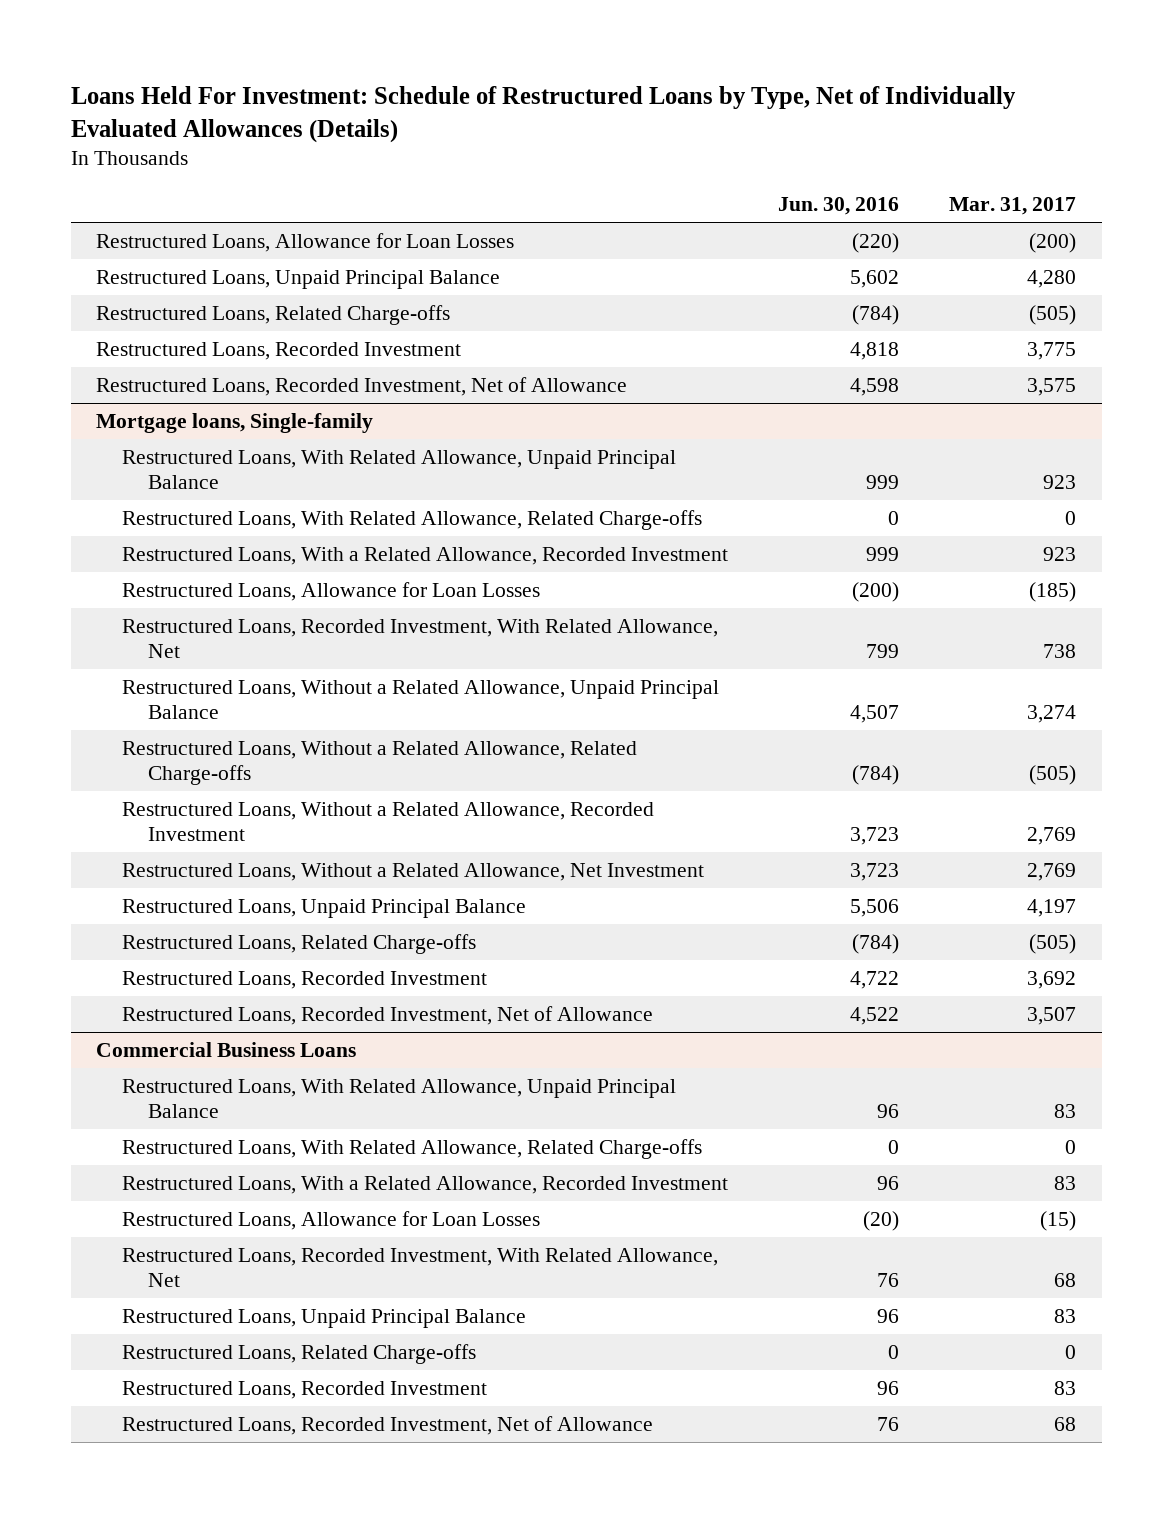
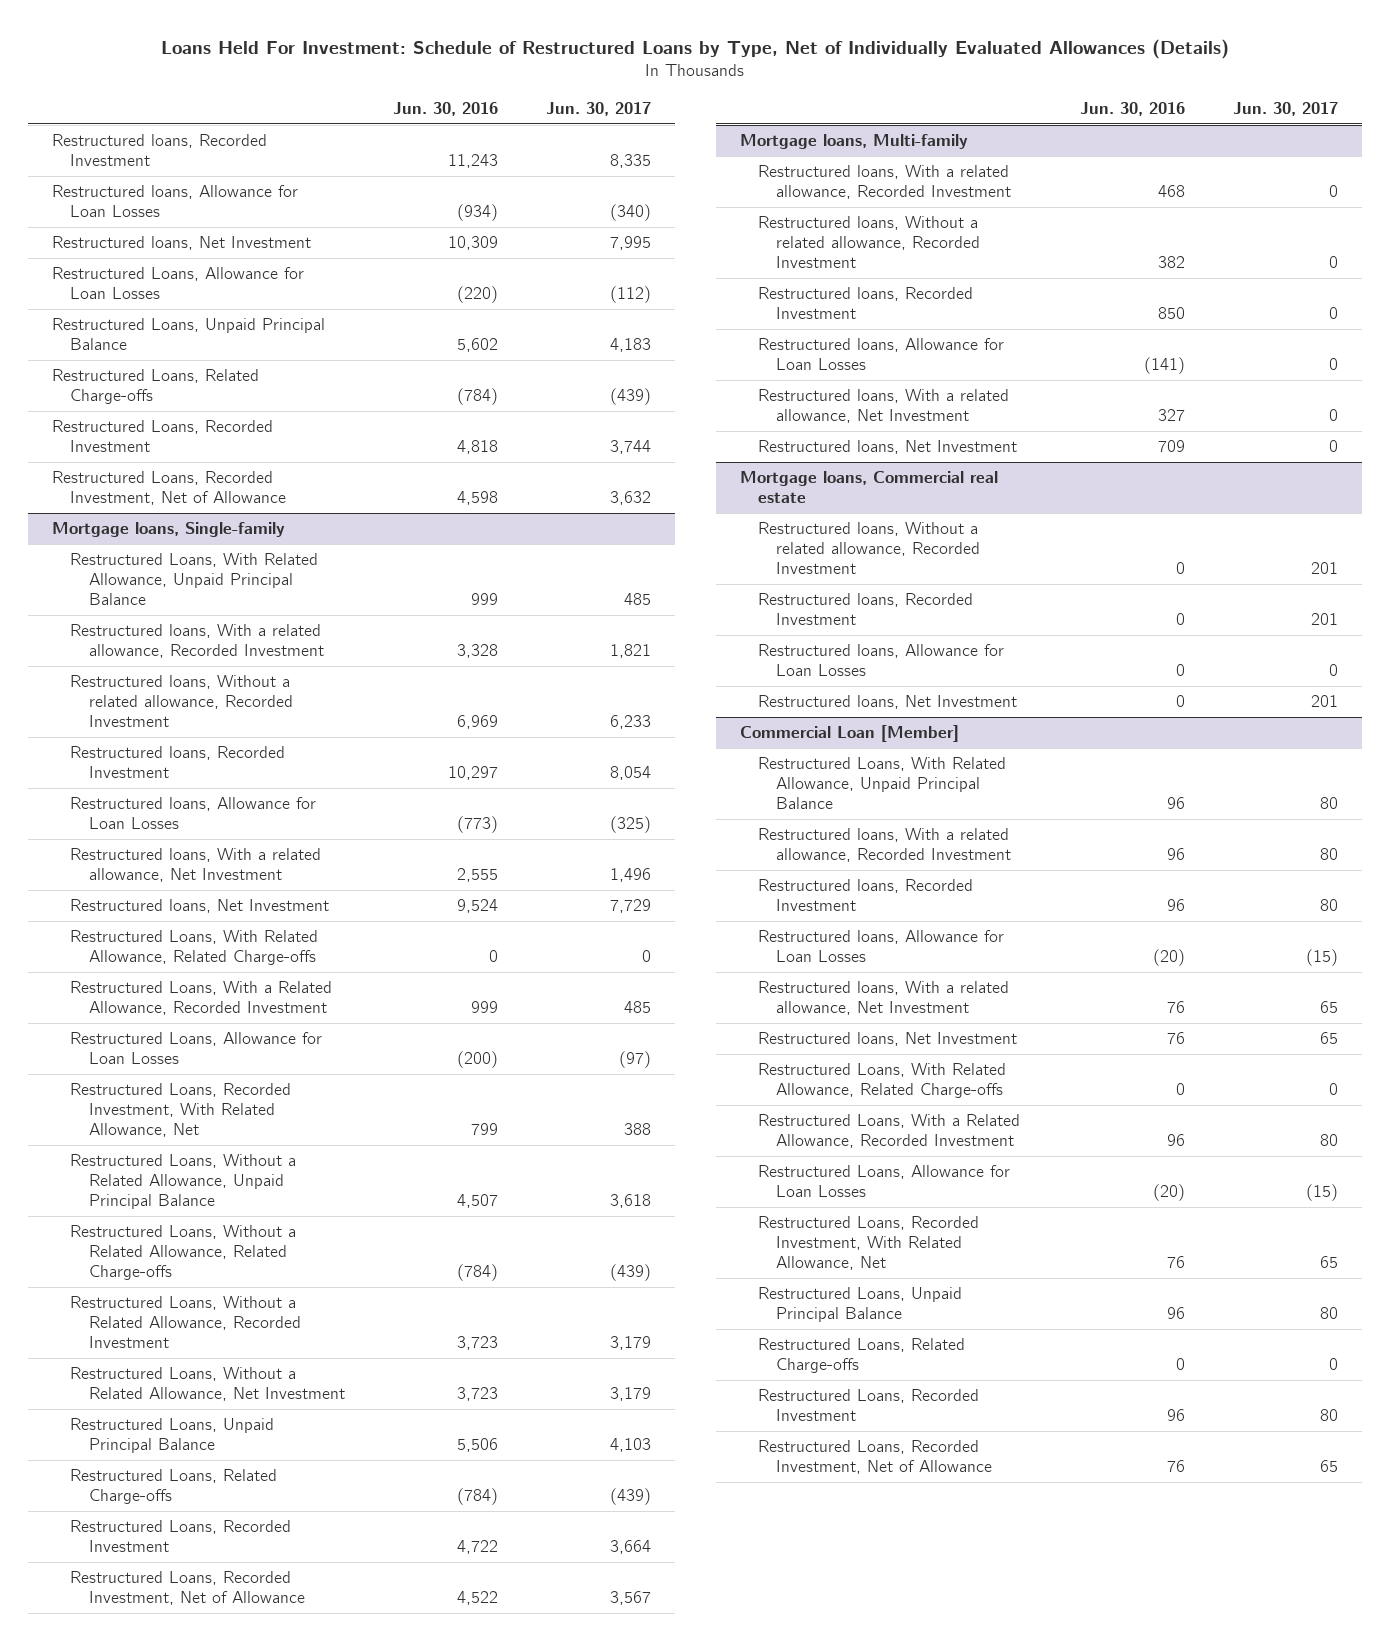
[949,197,1077,216] Mar. 31, 2017 -> none
none -> [545,101,651,116] Jun. 30, 2017
none -> [52,134,268,167] Restructured loans, Recorded Investment
none -> [52,185,299,218] Restructured loans, Allowance for Loan Losses
none -> [52,236,312,251] Restructured loans, Net Investment
none -> [70,624,324,659] Restructured loans, With a related allowance, Recorded Investment
none -> [70,675,293,728] Restructured loans, Without a related allowance, Recorded Investment
none -> [70,746,286,779] Restructured loans, Recorded Investment
none -> [70,797,317,830] Restructured loans, Allowance for Loan Losses
none -> [70,848,322,883] Restructured loans, With a related allowance, Net Investment
none -> [70,899,330,914] Restructured loans, Net Investment
none -> [739,134,968,150] Mortgage loans, Multi-family
none -> [757,165,1011,200] Restructured loans, With a related allowance, Recorded Investment
none -> [757,216,980,269] Restructured loans, Without a related allowance, Recorded Investment
none -> [757,287,973,320] Restructured loans, Recorded Investment
none -> [757,338,1004,371] Restructured loans, Allowance for Loan Losses
none -> [757,389,1009,424] Restructured loans, With a related allowance, Net Investment
none -> [757,440,1017,455] Restructured loans, Net Investment
none -> [739,471,998,504] Mortgage loans, Commercial real estate
none -> [757,522,980,575] Restructured loans, Without a related allowance, Recorded Investment
none -> [757,593,973,626] Restructured loans, Recorded Investment
none -> [757,644,1004,677] Restructured loans, Allowance for Loan Losses
none -> [757,695,1017,710] Restructured loans, Net Investment
[95,1041,356,1057] Commercial Business Loans -> [739,725,959,743] Commercial Loan [Member]
none -> [757,828,1011,863] Restructured loans, With a related allowance, Recorded Investment
none -> [757,879,973,912] Restructured loans, Recorded Investment
none -> [757,930,1004,963] Restructured loans, Allowance for Loan Losses
none -> [757,981,1009,1016] Restructured loans, With a related allowance, Net Investment
none -> [757,1032,1017,1047] Restructured loans, Net Investment

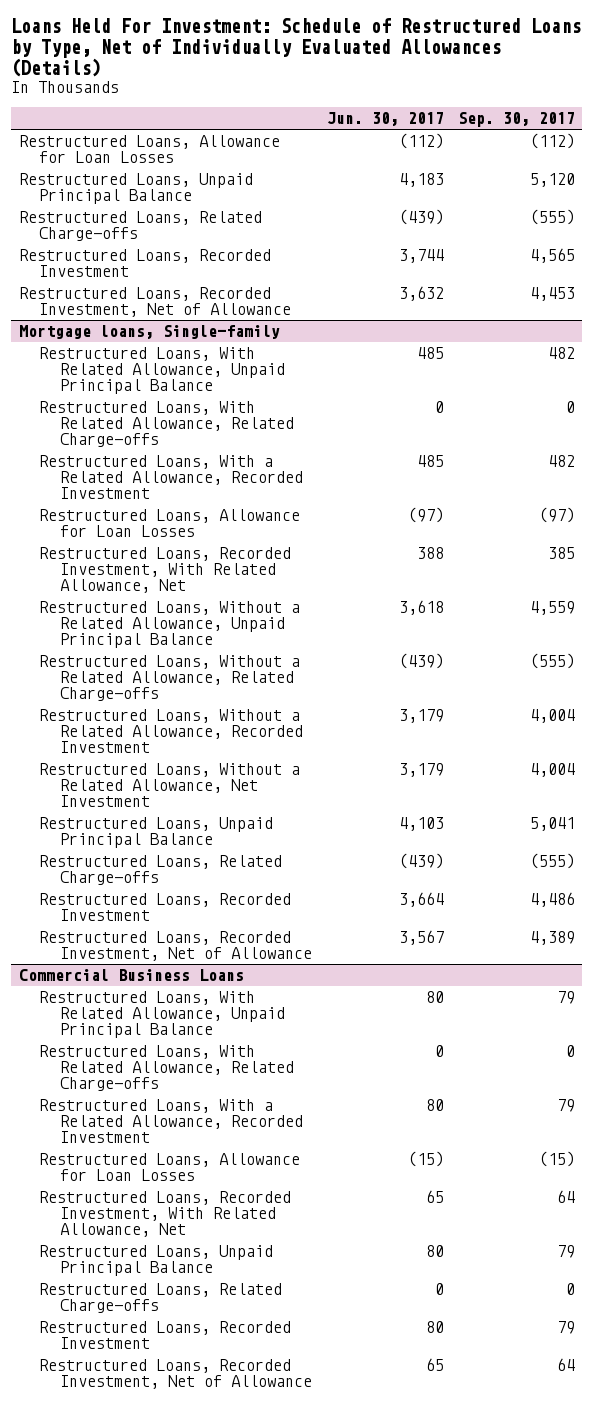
[392,101,498,116] Jun. 30, 2016 -> none
none -> [457,112,575,128] Sep. 30, 2017
[52,134,268,167] Restructured loans, Recorded Investment -> none
[52,185,299,218] Restructured loans, Allowance for Loan Losses -> none
[52,236,312,251] Restructured loans, Net Investment -> none
[70,624,324,659] Restructured loans, With a related allowance, Recorded Investment -> none
[70,675,293,728] Restructured loans, Without a related allowance, Recorded Investment -> none
[70,746,286,779] Restructured loans, Recorded Investment -> none
[70,797,317,830] Restructured loans, Allowance for Loan Losses -> none
[70,848,322,883] Restructured loans, With a related allowance, Net Investment -> none
[70,899,330,914] Restructured loans, Net Investment -> none
[739,134,968,150] Mortgage loans, Multi-family -> none
[757,165,1011,200] Restructured loans, With a related allowance, Recorded Investment -> none
[757,216,980,269] Restructured loans, Without a related allowance, Recorded Investment -> none
[757,287,973,320] Restructured loans, Recorded Investment -> none
[757,338,1004,371] Restructured loans, Allowance for Loan Losses -> none
[757,389,1009,424] Restructured loans, With a related allowance, Net Investment -> none
[757,440,1017,455] Restructured loans, Net Investment -> none
[739,471,998,504] Mortgage loans, Commercial real estate -> none
[757,522,980,575] Restructured loans, Without a related allowance, Recorded Investment -> none
[757,593,973,626] Restructured loans, Recorded Investment -> none
[757,644,1004,677] Restructured loans, Allowance for Loan Losses -> none
[757,695,1017,710] Restructured loans, Net Investment -> none
[739,725,959,743] Commercial Loan [Member] -> [18,969,244,982] Commercial Business Loans
[757,828,1011,863] Restructured loans, With a related allowance, Recorded Investment -> none
[757,879,973,912] Restructured loans, Recorded Investment -> none
[757,930,1004,963] Restructured loans, Allowance for Loan Losses -> none
[757,981,1009,1016] Restructured loans, With a related allowance, Net Investment -> none
[757,1032,1017,1047] Restructured loans, Net Investment -> none

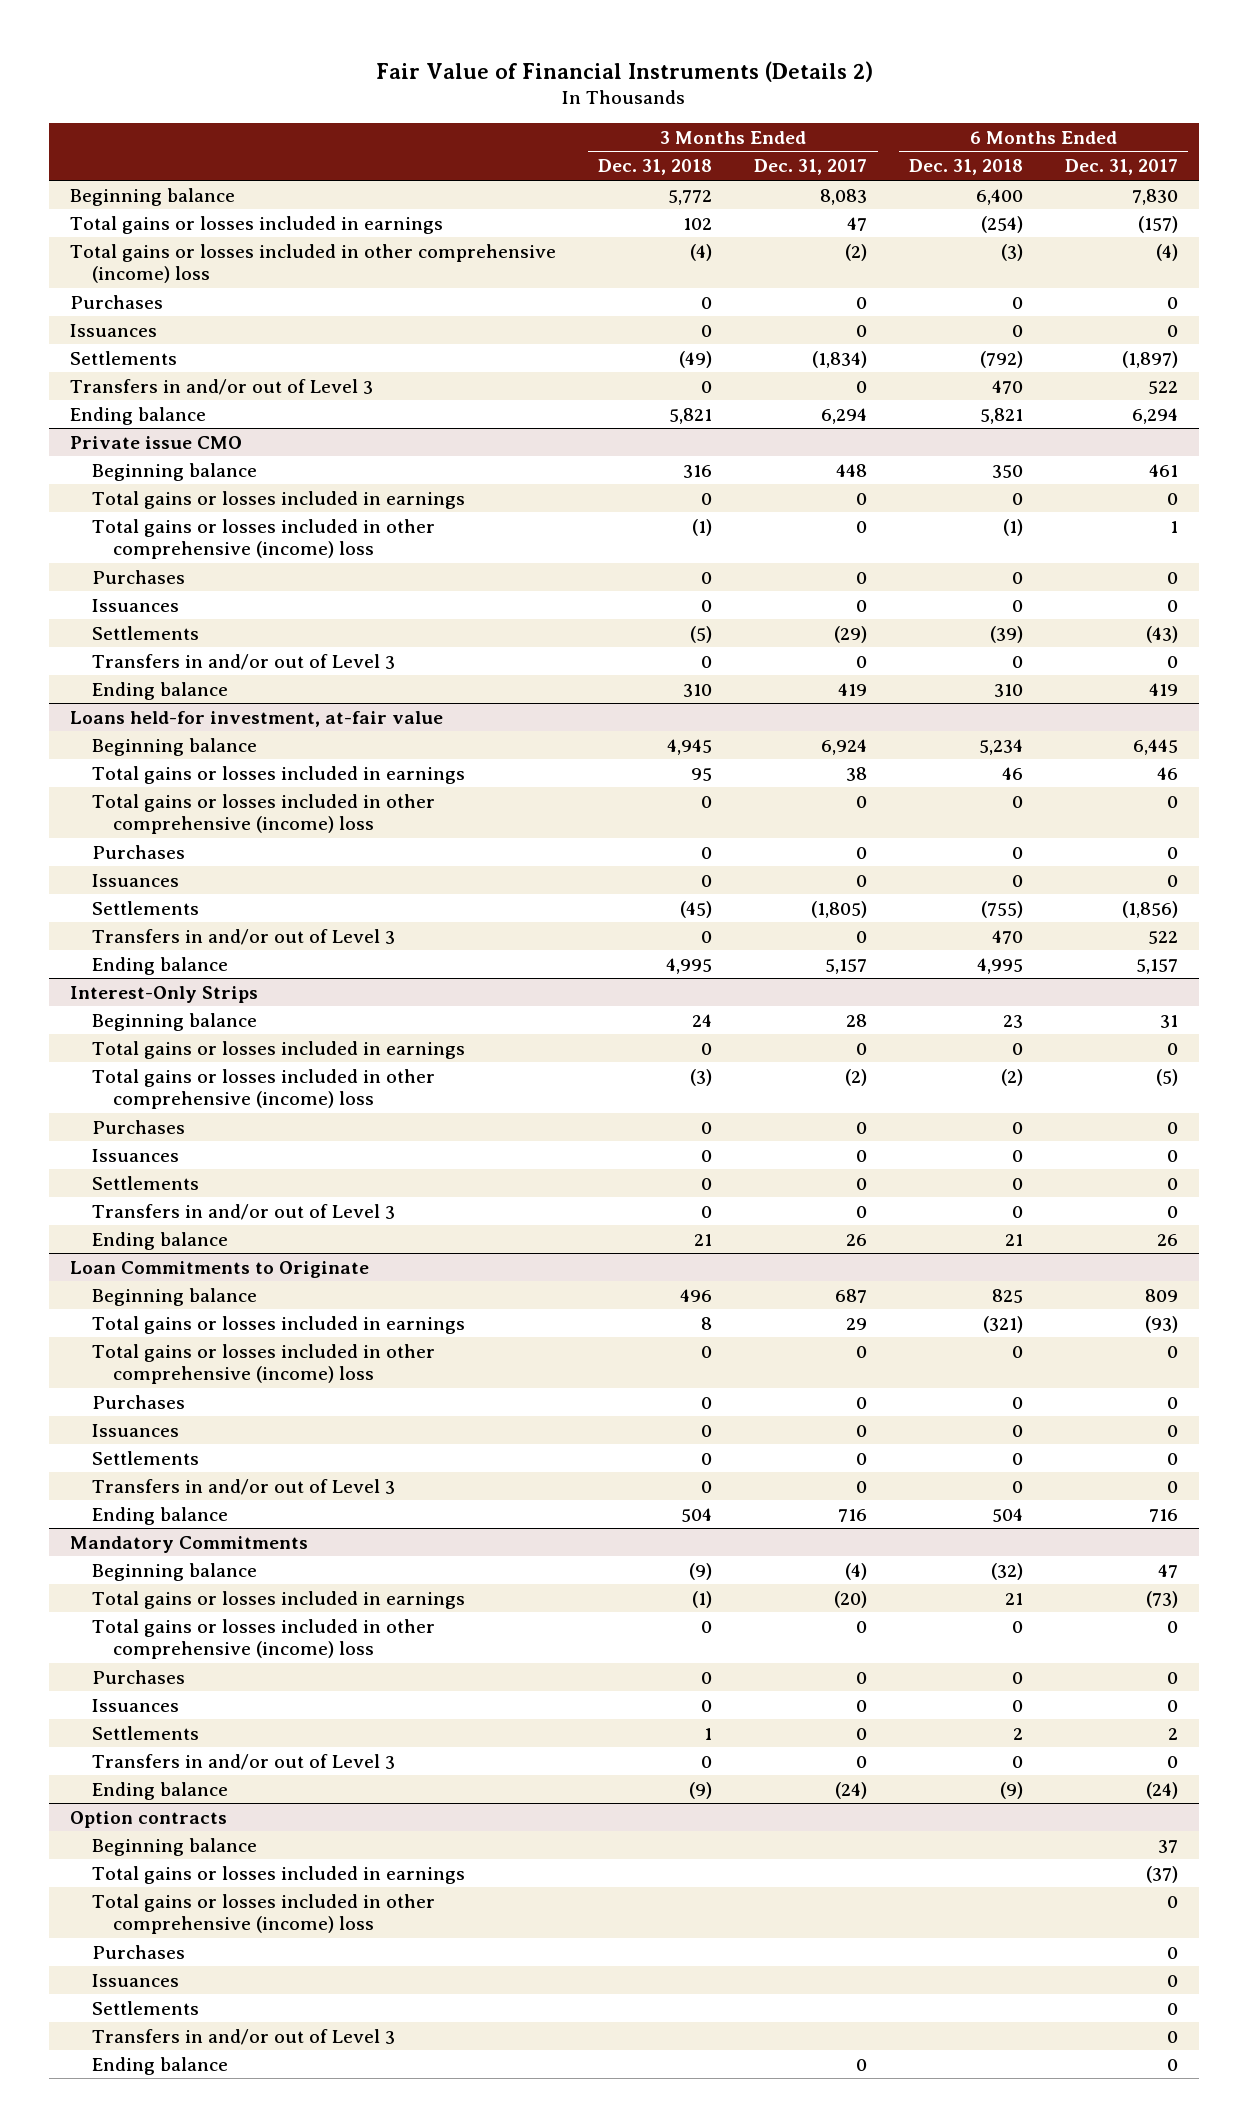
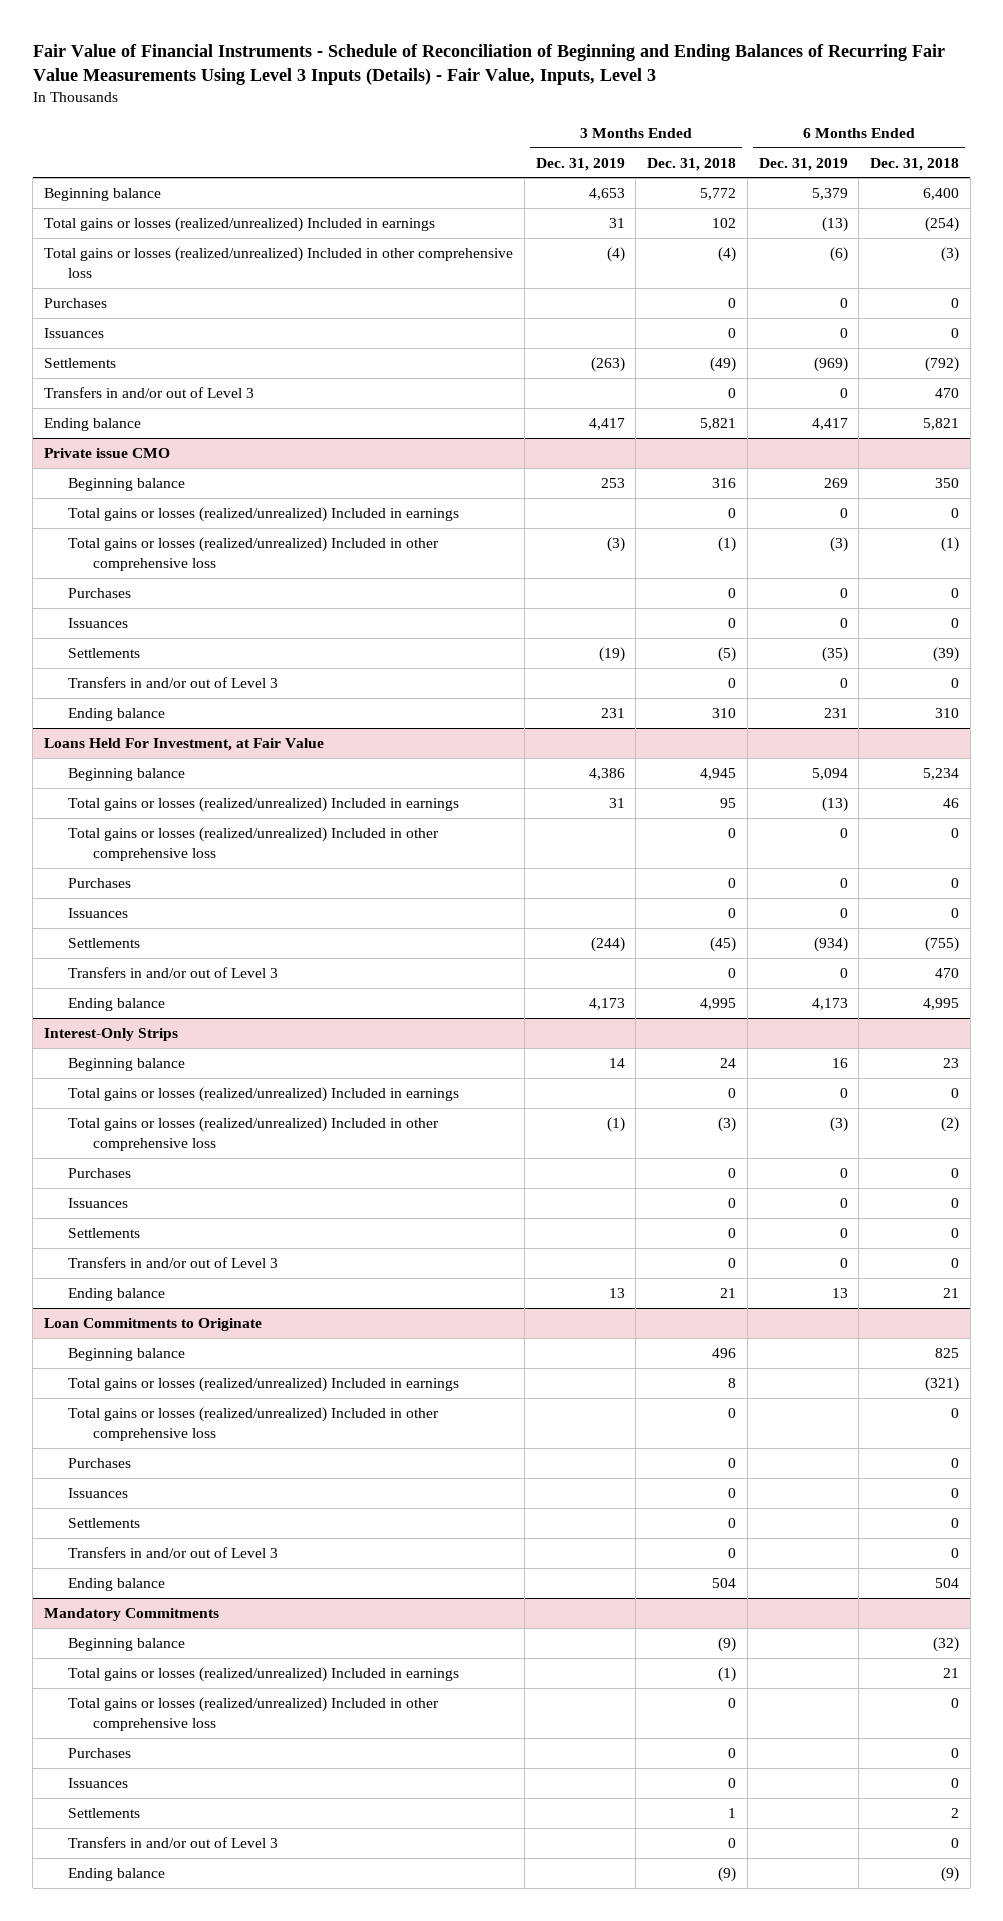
[376,60,874,82] Fair Value of Financial Instruments (Details 2) -> [32,44,945,86] Fair Value of Financial Instruments - Schedule of Reconciliation of Beginning and Ending Balances of Recurring Fair Value Measurements Using Level 3 Inputs (Details) - Fair Value, Inputs, Level 3
[754,159,868,176] Dec. 31, 2017 -> none
[1064,159,1178,176] Dec. 31, 2017 -> none
none -> [535,157,625,171] Dec. 31, 2019
none -> [758,157,848,171] Dec. 31, 2019
[70,215,444,234] Total gains or losses included in earnings -> [44,216,436,232] Total gains or losses (realized/unrealized) Included in earnings
[70,243,557,284] Total gains or losses included in other comprehensive (income) loss -> [44,246,514,279] Total gains or losses (realized/unrealized) Included in other comprehensive loss
[91,490,465,509] Total gains or losses included in earnings -> [68,506,460,522] Total gains or losses (realized/unrealized) Included in earnings
[91,518,435,560] Total gains or losses included in other comprehensive (income) loss -> [68,536,440,572] Total gains or losses (realized/unrealized) Included in other comprehensive loss
[70,710,444,727] Loans held-for investment, at-fair value -> [44,737,325,751] Loans Held For Investment, at Fair Value
[91,765,465,784] Total gains or losses included in earnings -> [68,796,460,812] Total gains or losses (realized/unrealized) Included in earnings
[91,793,435,835] Total gains or losses included in other comprehensive (income) loss -> [68,826,440,862] Total gains or losses (realized/unrealized) Included in other comprehensive loss
[91,1040,465,1059] Total gains or losses included in earnings -> [68,1086,460,1102] Total gains or losses (realized/unrealized) Included in earnings
[91,1068,435,1110] Total gains or losses included in other comprehensive (income) loss -> [68,1116,440,1152] Total gains or losses (realized/unrealized) Included in other comprehensive loss
[91,1315,465,1334] Total gains or losses included in earnings -> [68,1376,460,1392] Total gains or losses (realized/unrealized) Included in earnings
[91,1343,435,1385] Total gains or losses included in other comprehensive (income) loss -> [68,1406,440,1442] Total gains or losses (realized/unrealized) Included in other comprehensive loss
[91,1590,465,1609] Total gains or losses included in earnings -> [68,1666,460,1682] Total gains or losses (realized/unrealized) Included in earnings
[91,1618,435,1660] Total gains or losses included in other comprehensive (income) loss -> [68,1696,440,1732] Total gains or losses (realized/unrealized) Included in other comprehensive loss
[70,1810,228,1828] Option contracts -> none
[91,1837,257,1856] Beginning balance -> none
[91,1865,465,1884] Total gains or losses included in earnings -> none
[91,1893,435,1935] Total gains or losses included in other comprehensive (income) loss -> none
[91,1944,185,1959] Purchases -> none
[91,1973,179,1987] Issuances -> none
[91,2000,199,2015] Settlements -> none
[91,2028,395,2045] Transfers in and/or out of Level 3 -> none
[91,2056,228,2075] Ending balance -> none

